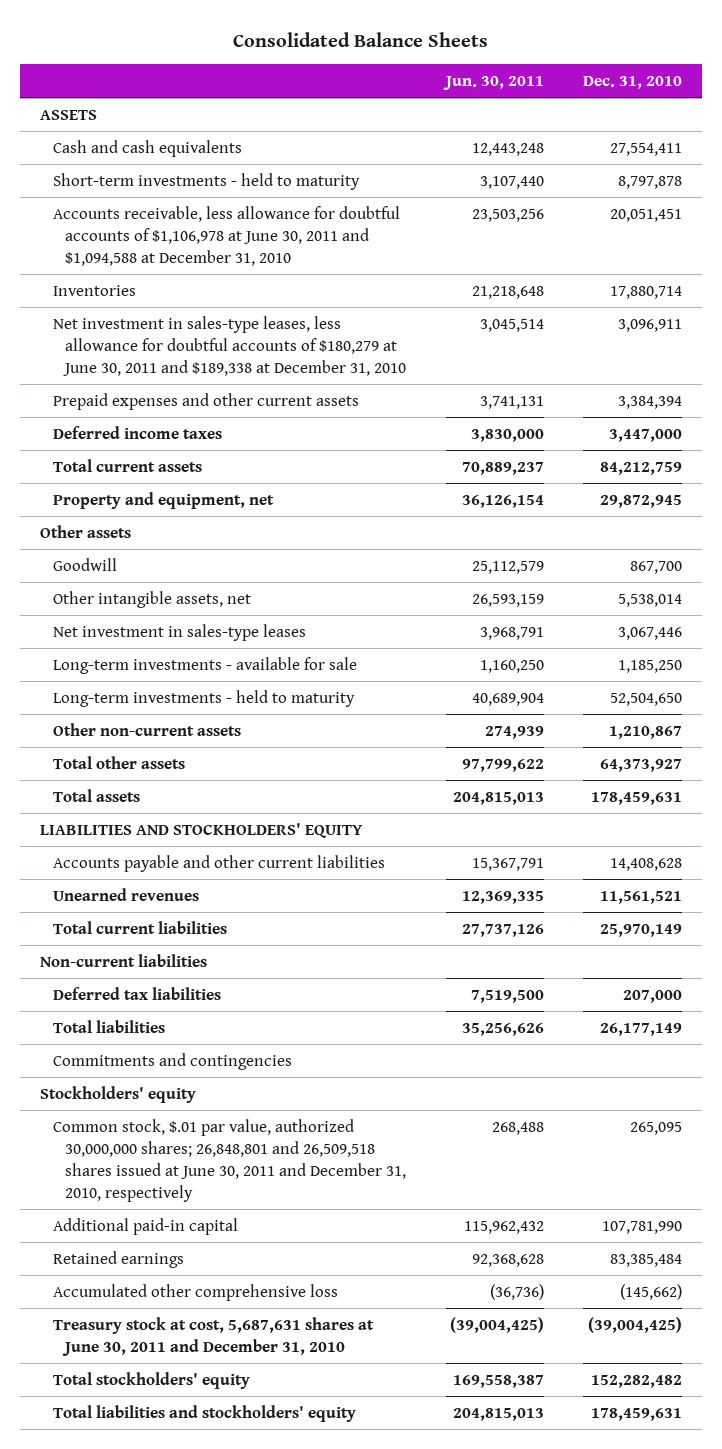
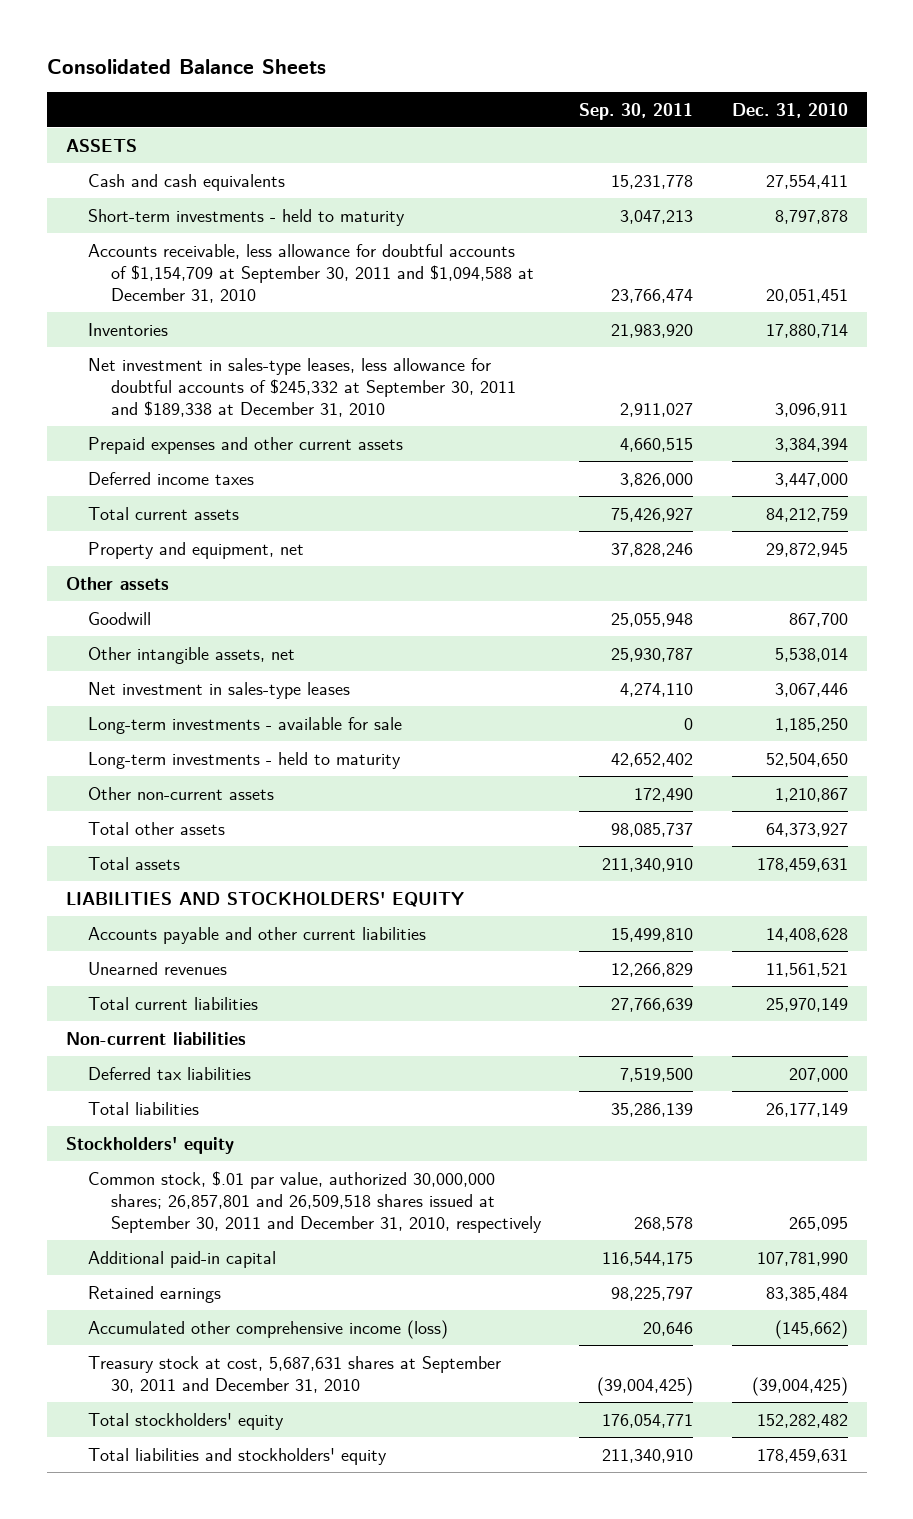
[442,76,544,91] Jun. 30, 2011 -> none
none -> [579,102,694,120] Sep. 30, 2011
[52,205,400,266] Accounts receivable, less allowance for doubtful accounts of $1,106,978 at June 30, 2011 and $1,094,588 at December 31, 2010 -> [88,243,535,304] Accounts receivable, less allowance for doubtful accounts of $1,154,709 at September 30, 2011 and $1,094,588 at December 31, 2010
[52,315,407,376] Net investment in sales-type leases, less allowance for doubtful accounts of $180,279 at June 30, 2011 and $189,338 at December 31, 2010 -> [88,357,517,418] Net investment in sales-type leases, less allowance for doubtful accounts of $245,332 at September 30, 2011 and $189,338 at December 31, 2010
[52,1052,292,1070] Commitments and contingencies -> none
[52,1118,407,1202] Common stock, $.01 par value, authorized 30,000,000 shares; 26,848,801 and 26,509,518 shares issued at June 30, 2011 and December 31, 2010, respectively -> [88,1170,543,1234] Common stock, $.01 par value, authorized 30,000,000 shares; 26,857,801 and 26,509,518 shares issued at September 30, 2011 and December 31, 2010, respectively
[52,1283,338,1301] Accumulated other comprehensive loss -> [88,1319,449,1339] Accumulated other comprehensive income (loss)
[52,1316,374,1356] Treasury stock at cost, 5,687,631 shares at June 30, 2011 and December 31, 2010 -> [88,1355,502,1393] Treasury stock at cost, 5,687,631 shares at September 30, 2011 and December 31, 2010

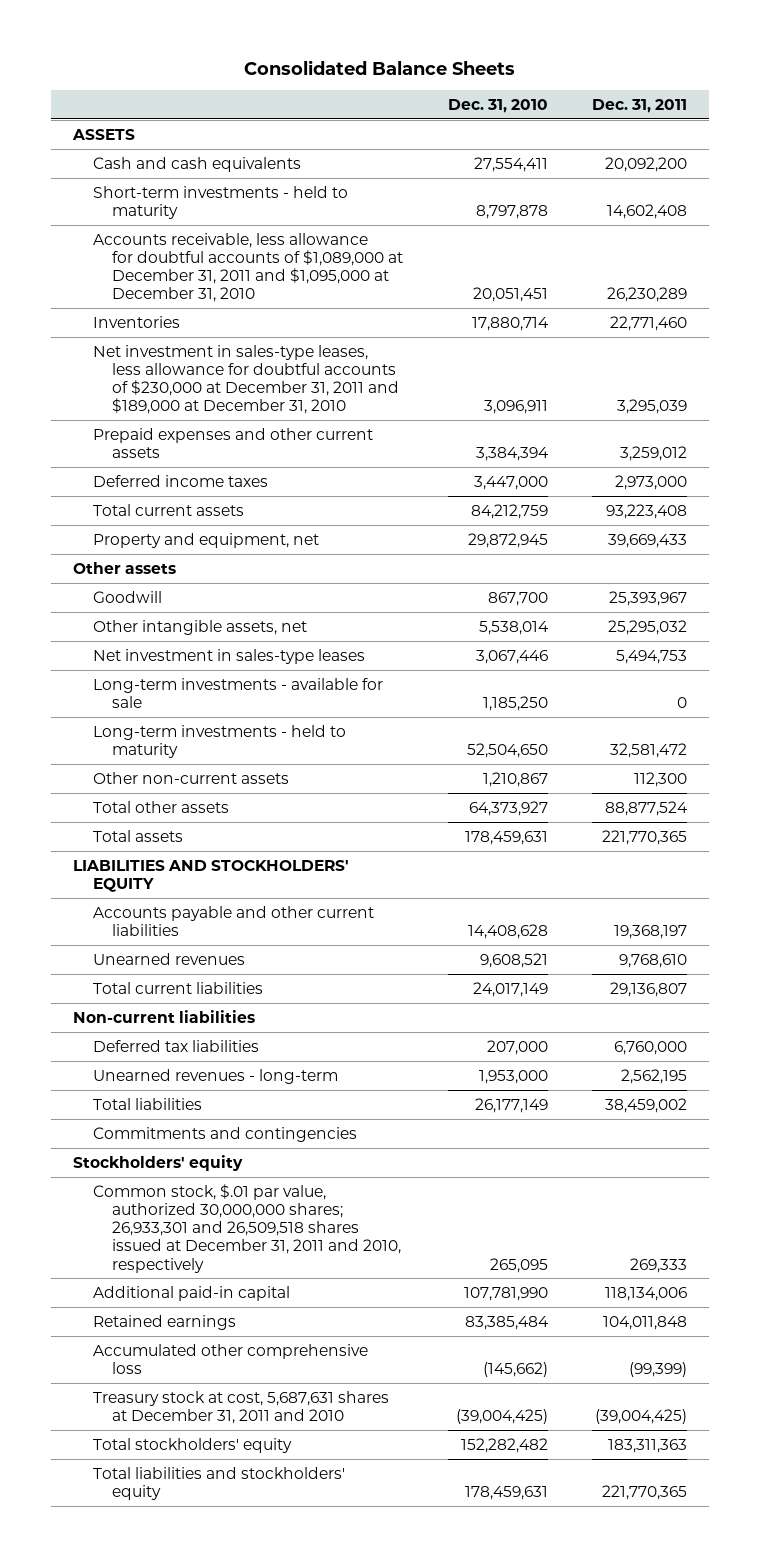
[579,102,694,120] Sep. 30, 2011 -> none
none -> [592,99,688,114] Dec. 31, 2011
[88,243,535,304] Accounts receivable, less allowance for doubtful accounts of $1,154,709 at September 30, 2011 and $1,094,588 at December 31, 2010 -> [92,232,404,303] Accounts receivable, less allowance for doubtful accounts of $1,089,000 at December 31, 2011 and $1,095,000 at December 31, 2010
[88,357,517,418] Net investment in sales-type leases, less allowance for doubtful accounts of $245,332 at September 30, 2011 and $189,338 at December 31, 2010 -> [92,344,400,415] Net investment in sales-type leases, less allowance for doubtful accounts of $230,000 at December 31, 2011 and $189,000 at December 31, 2010
[765,962,848,977] 11,561,521 -> [479,952,548,968] 9,608,521
[765,997,848,1012] 25,970,149 -> [472,981,548,997] 24,017,149
none -> [92,1068,338,1084] Unearned revenues - long-term
none -> [92,1126,357,1142] Commitments and contingencies
[88,1170,543,1234] Common stock, $.01 par value, authorized 30,000,000 shares; 26,857,801 and 26,509,518 shares issued at September 30, 2011 and December 31, 2010, respectively -> [92,1183,402,1273] Common stock, $.01 par value, authorized 30,000,000 shares; 26,933,301 and 26,509,518 shares issued at December 31, 2011 and 2010, respectively
[88,1319,449,1339] Accumulated other comprehensive income (loss) -> [92,1343,368,1374] Accumulated other comprehensive loss
[88,1355,502,1393] Treasury stock at cost, 5,687,631 shares at September 30, 2011 and December 31, 2010 -> [92,1390,389,1424] Treasury stock at cost, 5,687,631 shares at December 31, 2011 and 2010

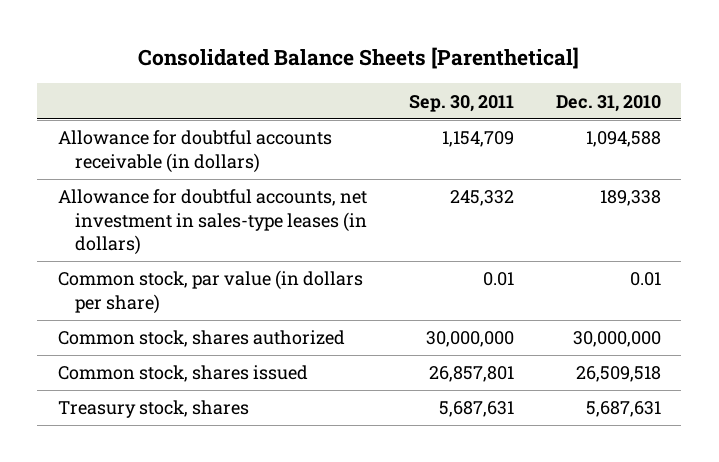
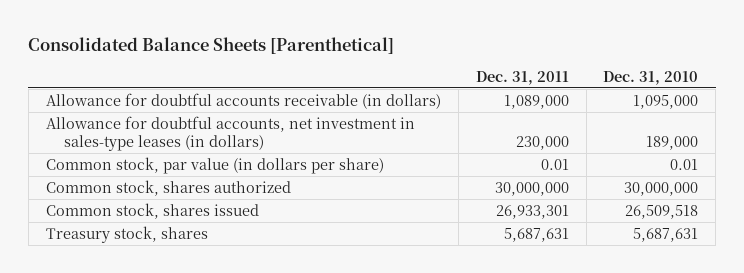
[408,94,514,112] Sep. 30, 2011 -> none
none -> [475,70,569,85] Dec. 31, 2011
[585,131,661,148] 1,094,588 -> [633,94,699,109] 1,095,000
[599,190,661,207] 189,338 -> [646,136,699,151] 189,000

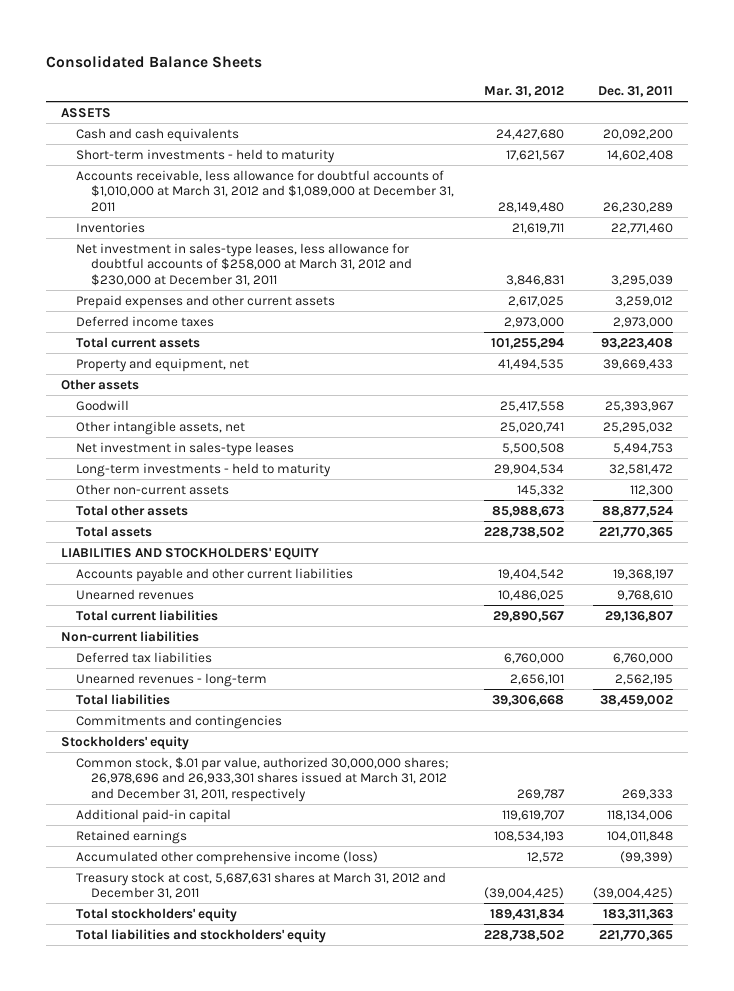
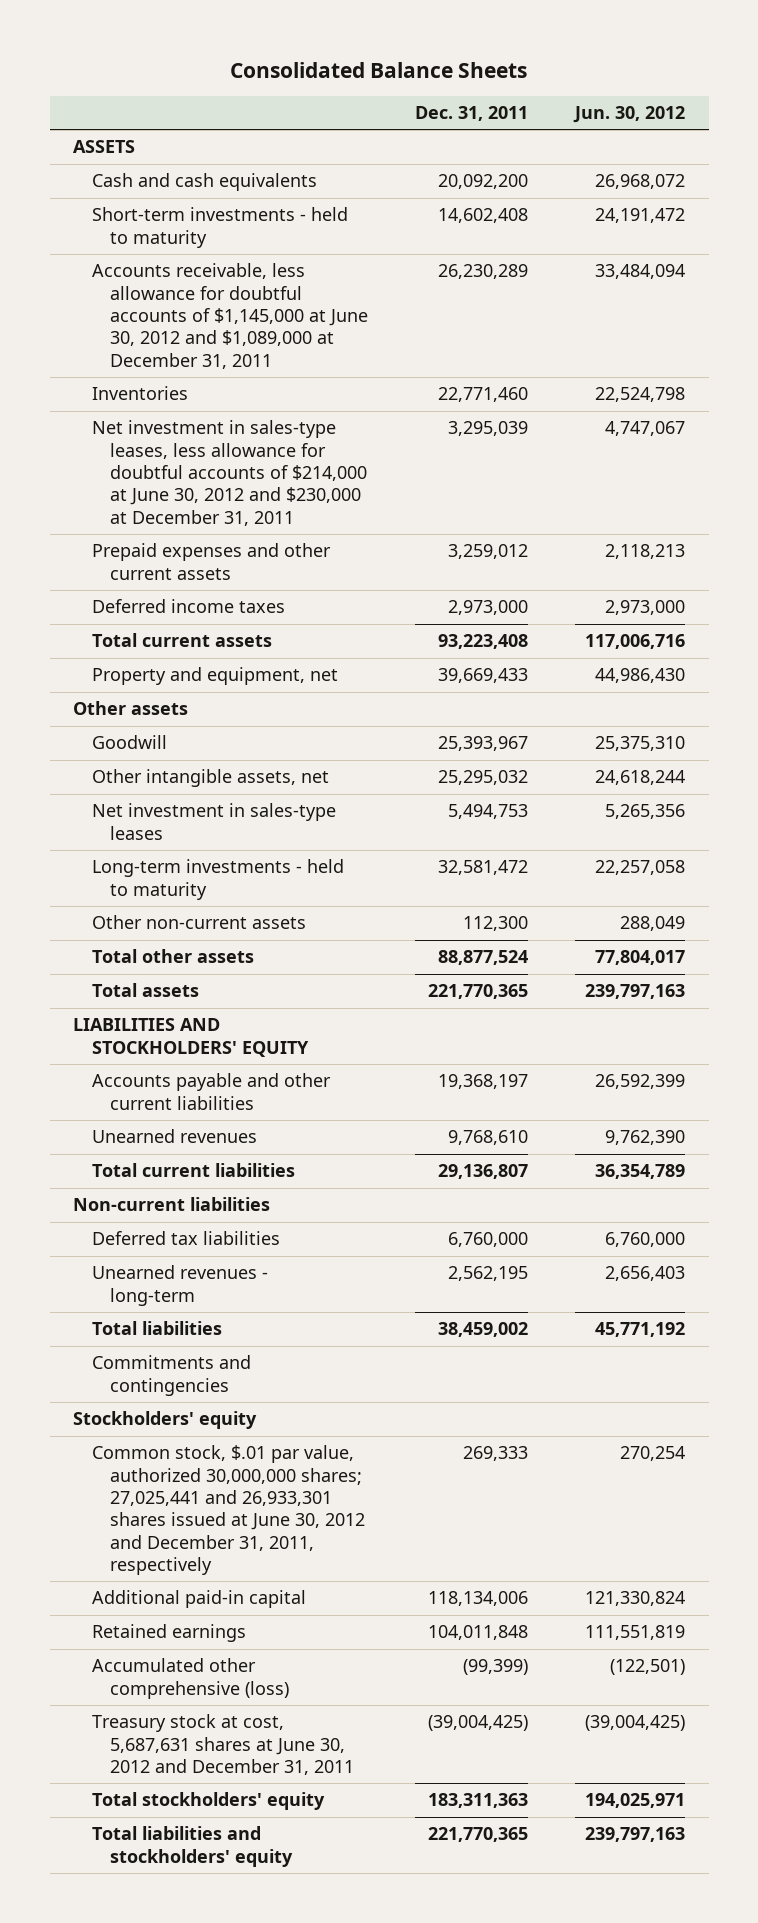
[483,86,564,98] Mar. 31, 2012 -> none
none -> [573,106,686,124] Jun. 30, 2012
[76,169,455,213] Accounts receivable, less allowance for doubtful accounts of $1,010,000 at March 31, 2012 and $1,089,000 at December 31, 2011 -> [91,263,369,369] Accounts receivable, less allowance for doubtful accounts of $1,145,000 at June 30, 2012 and $1,089,000 at December 31, 2011
[76,242,413,287] Net investment in sales-type leases, less allowance for doubtful accounts of $258,000 at March 31, 2012 and $230,000 at December 31, 2011 -> [91,420,368,526] Net investment in sales-type leases, less allowance for doubtful accounts of $214,000 at June 30, 2012 and $230,000 at December 31, 2011
[76,756,450,803] Common stock, $.01 par value, authorized 30,000,000 shares; 26,978,696 and 26,933,301 shares issued at March 31, 2012 and December 31, 2011, respectively -> [91,1445,366,1575] Common stock, $.01 par value, authorized 30,000,000 shares; 27,025,441 and 26,933,301 shares issued at June 30, 2012 and December 31, 2011, respectively
[76,850,379,865] Accumulated other comprehensive income (loss) -> [91,1658,290,1699] Accumulated other comprehensive (loss)
[76,871,447,900] Treasury stock at cost, 5,687,631 shares at March 31, 2012 and December 31, 2011 -> [91,1714,355,1775] Treasury stock at cost, 5,687,631 shares at June 30, 2012 and December 31, 2011

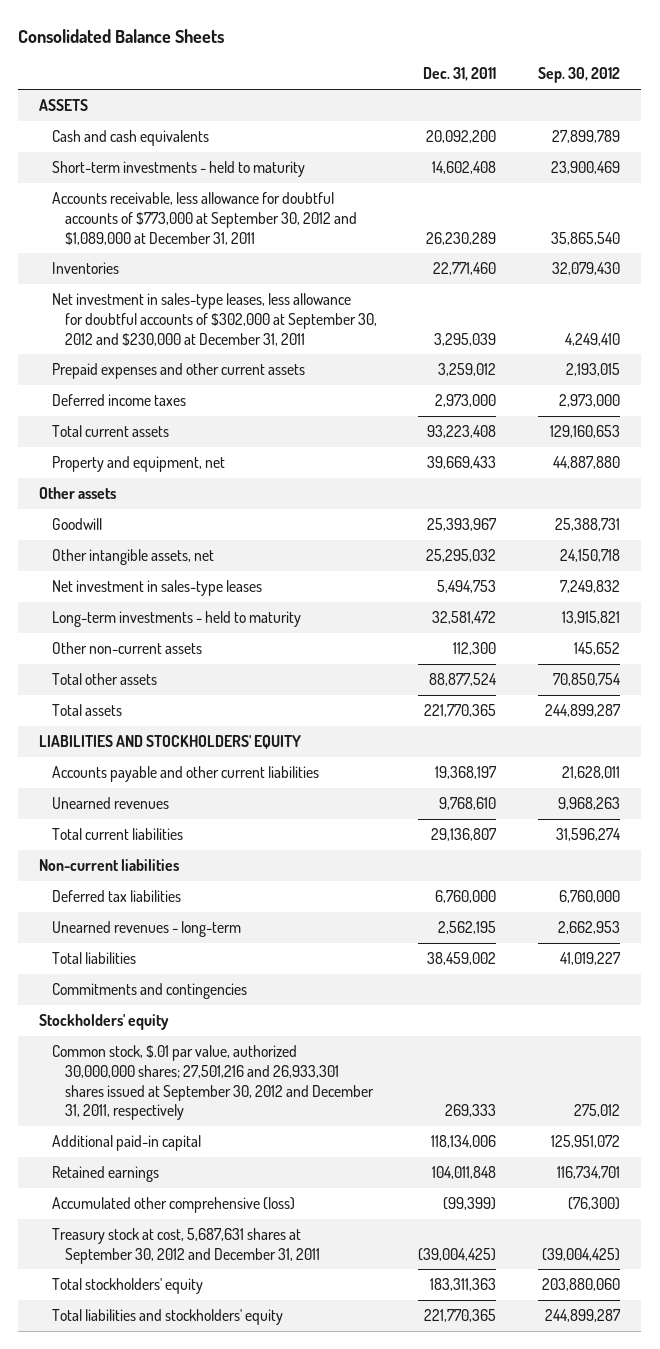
[573,106,686,124] Jun. 30, 2012 -> none
none -> [538,67,621,84] Sep. 30, 2012
[91,263,369,369] Accounts receivable, less allowance for doubtful accounts of $1,145,000 at June 30, 2012 and $1,089,000 at December 31, 2011 -> [52,191,357,245] Accounts receivable, less allowance for doubtful accounts of $773,000 at September 30, 2012 and $1,089,000 at December 31, 2011
[91,420,368,526] Net investment in sales-type leases, less allowance for doubtful accounts of $214,000 at June 30, 2012 and $230,000 at December 31, 2011 -> [52,292,377,346] Net investment in sales-type leases, less allowance for doubtful accounts of $302,000 at September 30, 2012 and $230,000 at December 31, 2011
[91,1445,366,1575] Common stock, $.01 par value, authorized 30,000,000 shares; 27,025,441 and 26,933,301 shares issued at June 30, 2012 and December 31, 2011, respectively -> [52,1044,374,1121] Common stock, $.01 par value, authorized 30,000,000 shares; 27,501,216 and 26,933,301 shares issued at September 30, 2012 and December 31, 2011, respectively
[91,1714,355,1775] Treasury stock at cost, 5,687,631 shares at June 30, 2012 and December 31, 2011 -> [52,1227,320,1264] Treasury stock at cost, 5,687,631 shares at September 30, 2012 and December 31, 2011

